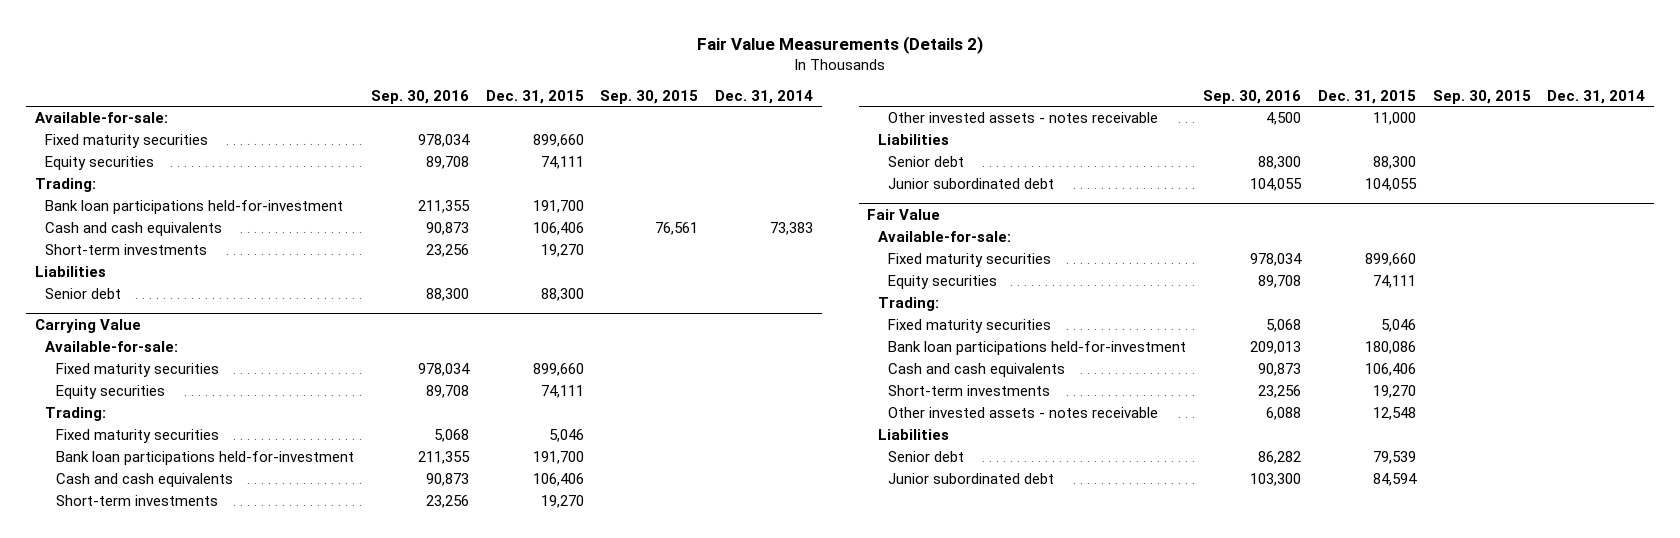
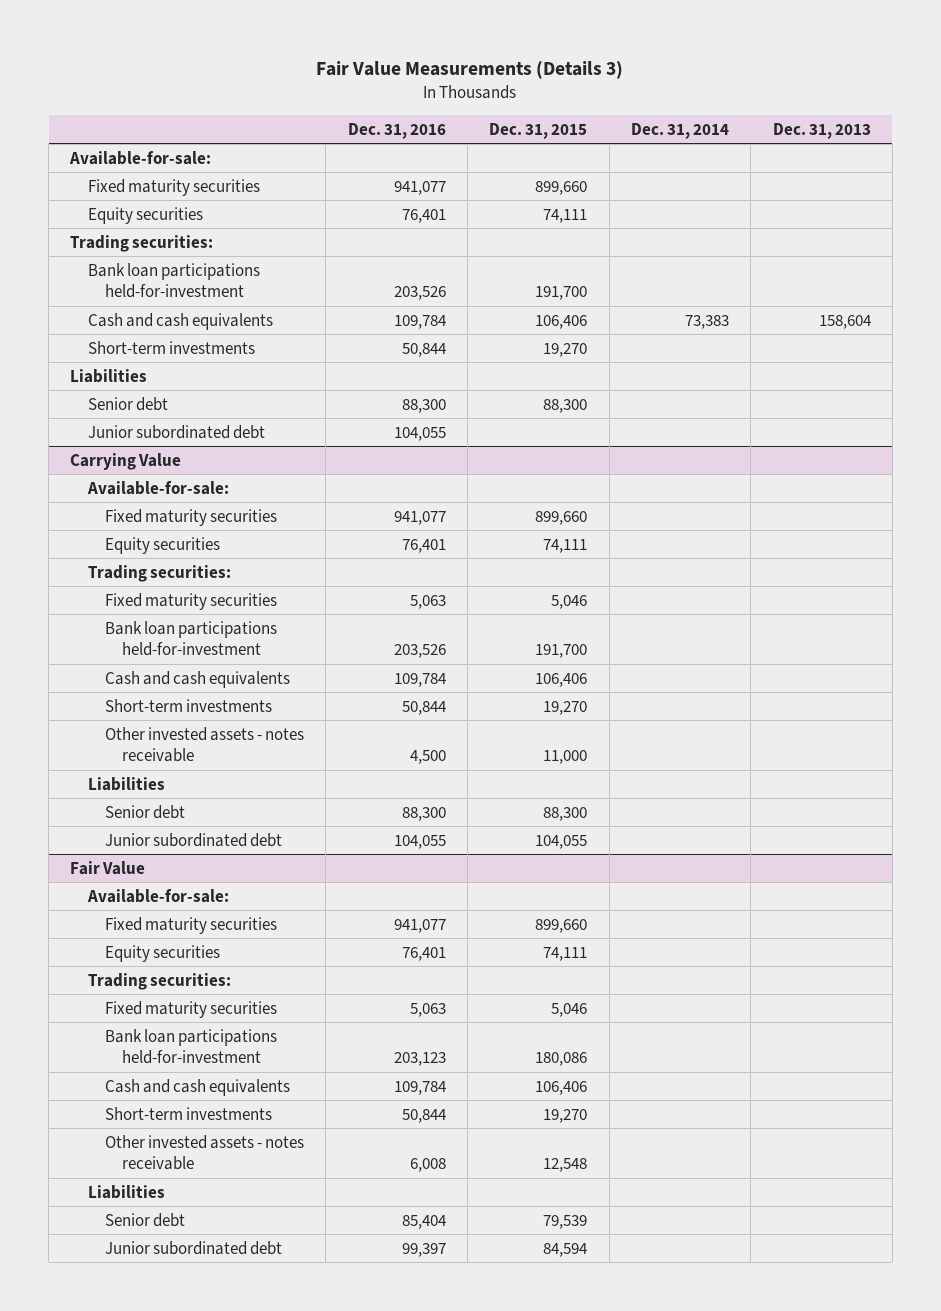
[697,35,984,54] Fair Value Measurements (Details 2) -> [316,60,624,79] Fair Value Measurements (Details 3)
[370,89,469,104] Sep. 30, 2016 -> none
[600,89,699,104] Sep. 30, 2015 -> none
none -> [347,122,446,139] Dec. 31, 2016
none -> [772,122,871,139] Dec. 31, 2013
[34,178,96,193] Trading: -> [70,234,214,252] Trading securities:
none -> [87,424,265,439] Junior subordinated debt
[45,407,107,422] Trading: -> [87,564,231,582] Trading securities:
[877,297,939,312] Trading: -> [87,972,231,990] Trading securities:

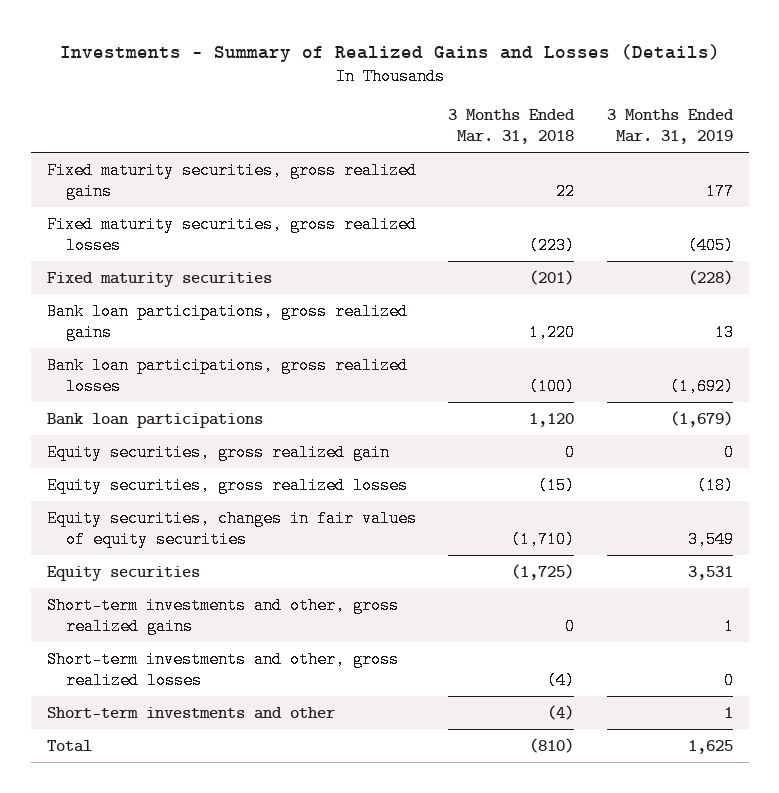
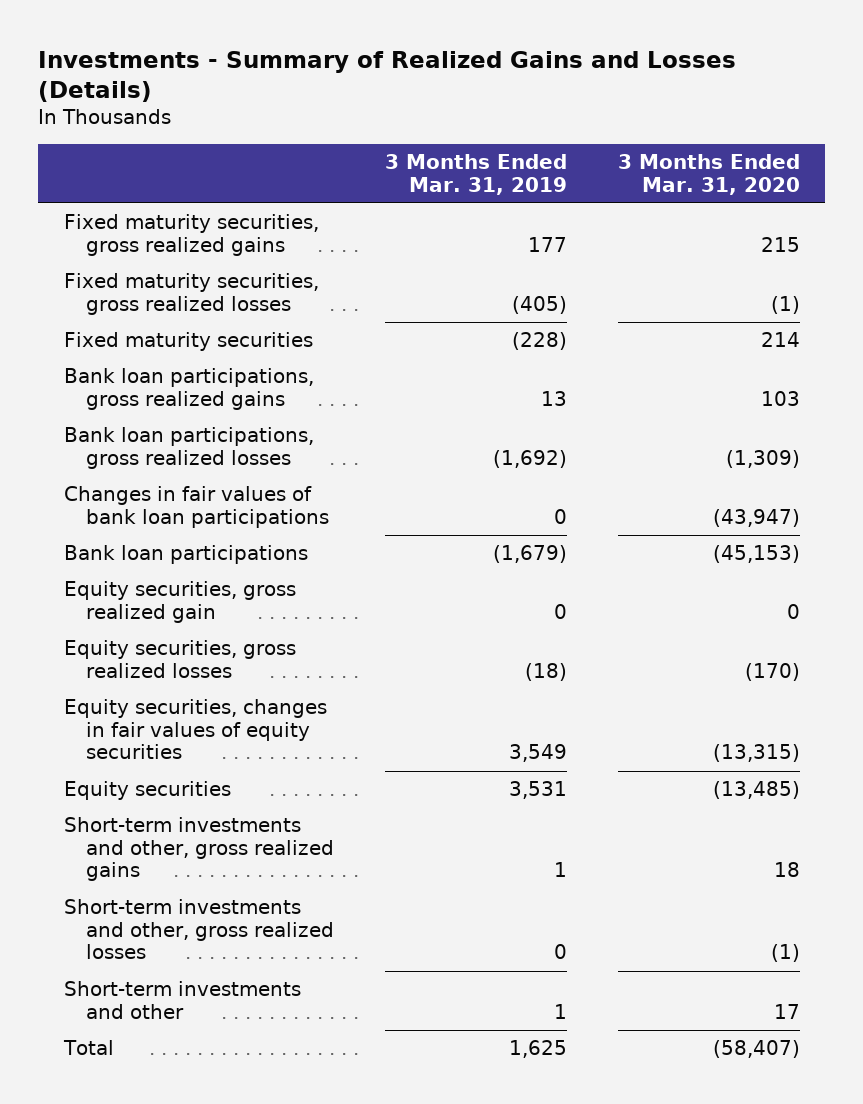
[448,109,576,145] 3 Months Ended Mar. 31, 2018 -> none
none -> [617,154,800,195] 3 Months Ended Mar. 31, 2020
none -> [63,486,329,528] Changes in fair values of bank loan participations

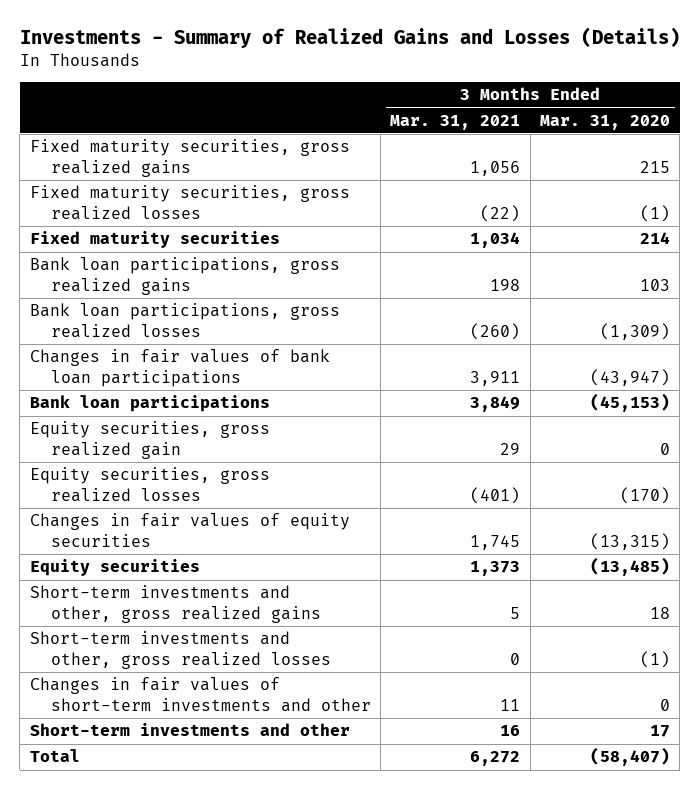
[384,154,567,195] 3 Months Ended Mar. 31, 2019 -> none
none -> [390,114,521,130] Mar. 31, 2021
[63,699,327,760] Equity securities, changes in fair values of equity securities -> [29,513,350,547] Changes in fair values of equity securities
none -> [29,677,371,712] Changes in fair values of short-term investments and other

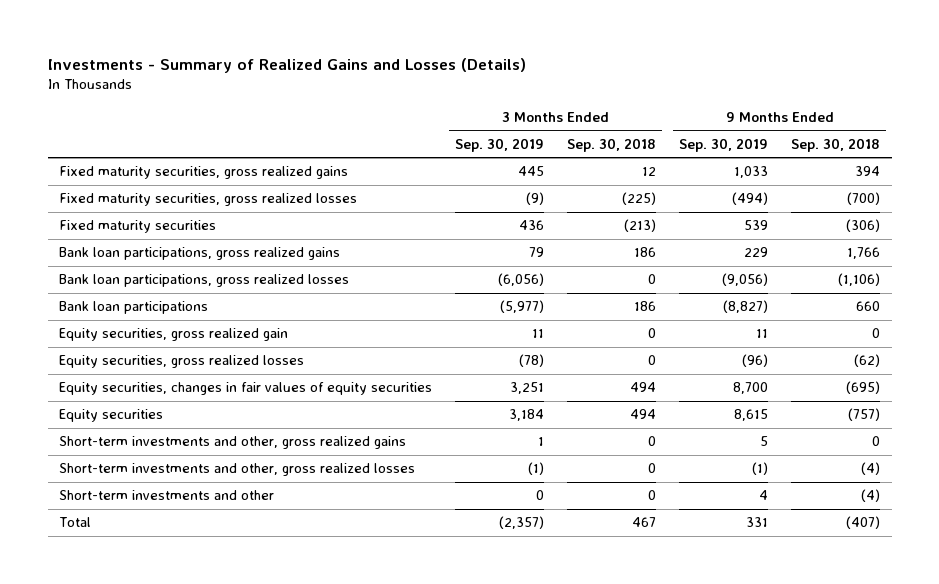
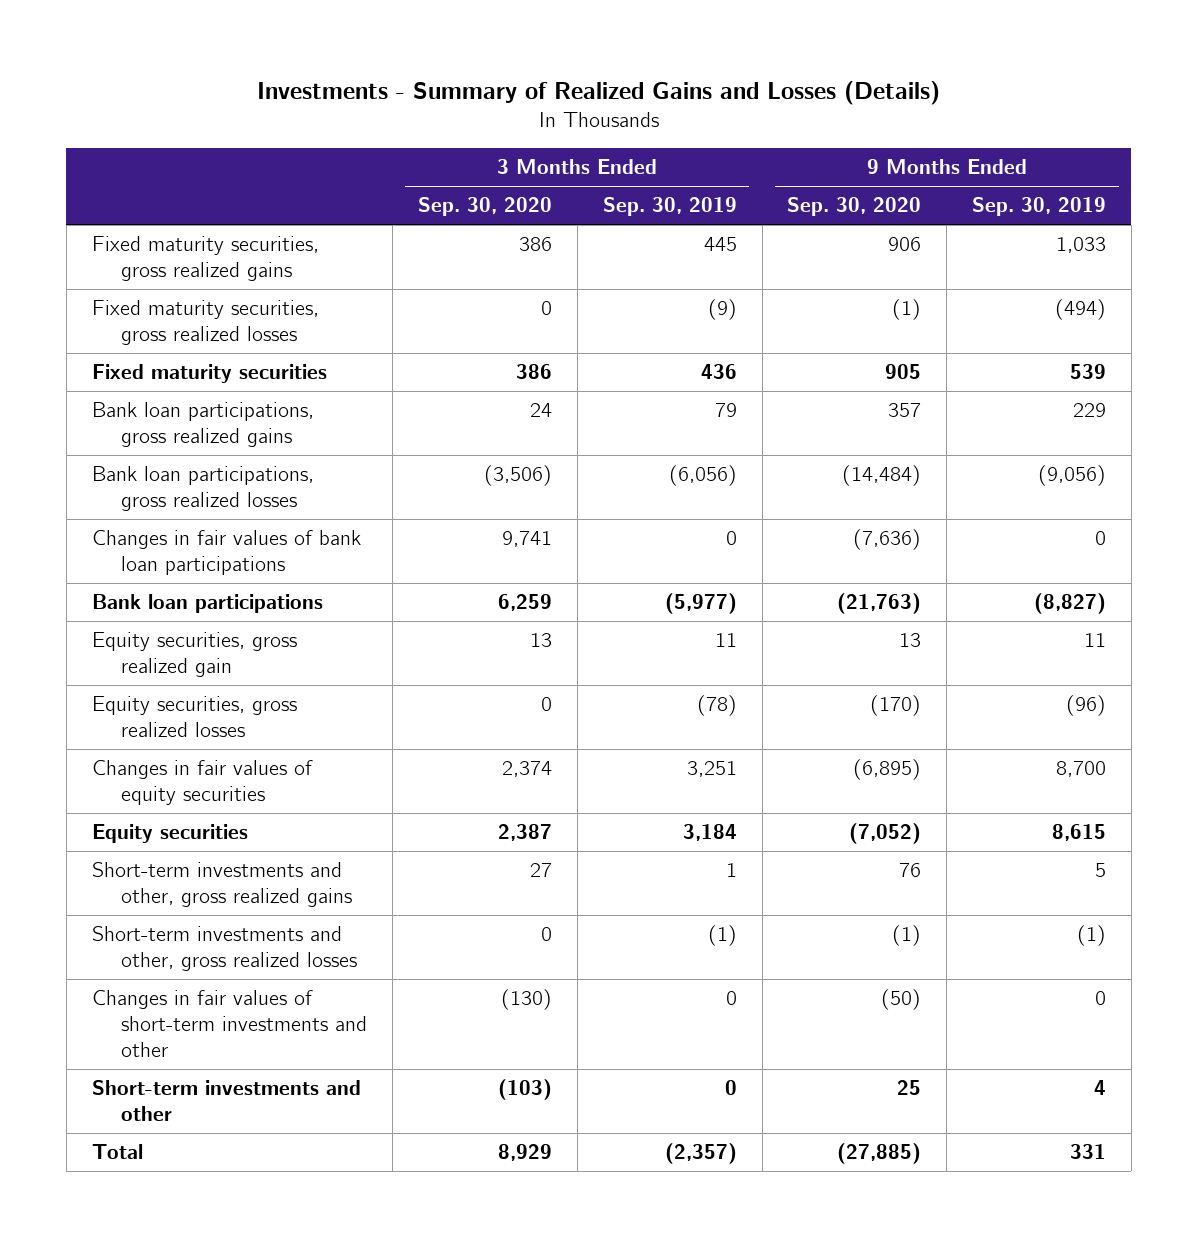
[567,137,657,152] Sep. 30, 2018 -> none
[791,137,881,152] Sep. 30, 2018 -> none
none -> [417,197,552,217] Sep. 30, 2020
none -> [787,197,922,217] Sep. 30, 2020
none -> [91,530,361,576] Changes in fair values of bank loan participations
[59,382,433,396] Equity securities, changes in fair values of equity securities -> [91,760,313,806] Changes in fair values of equity securities
none -> [91,990,368,1058] Changes in fair values of short-term investments and other

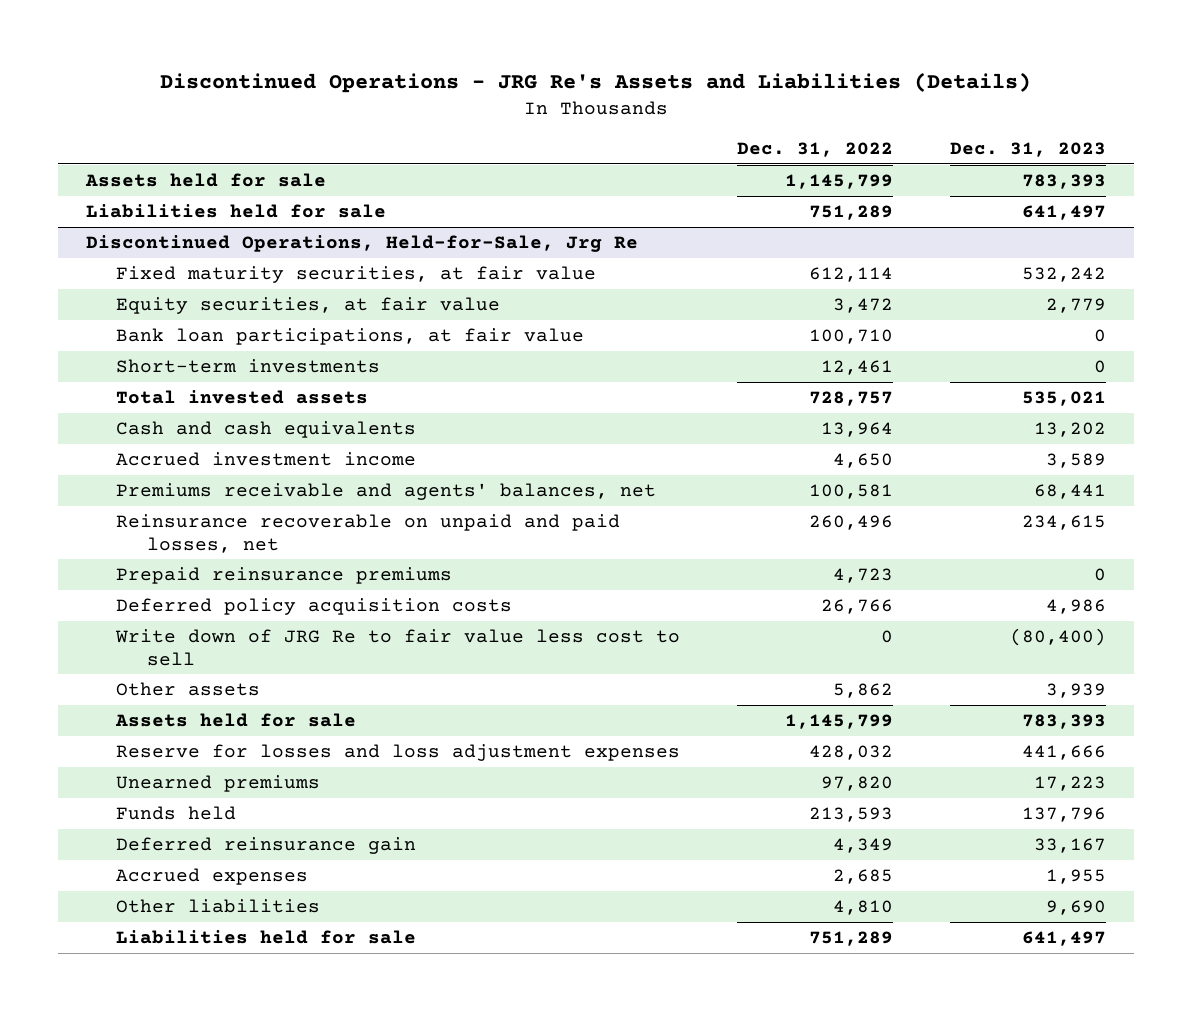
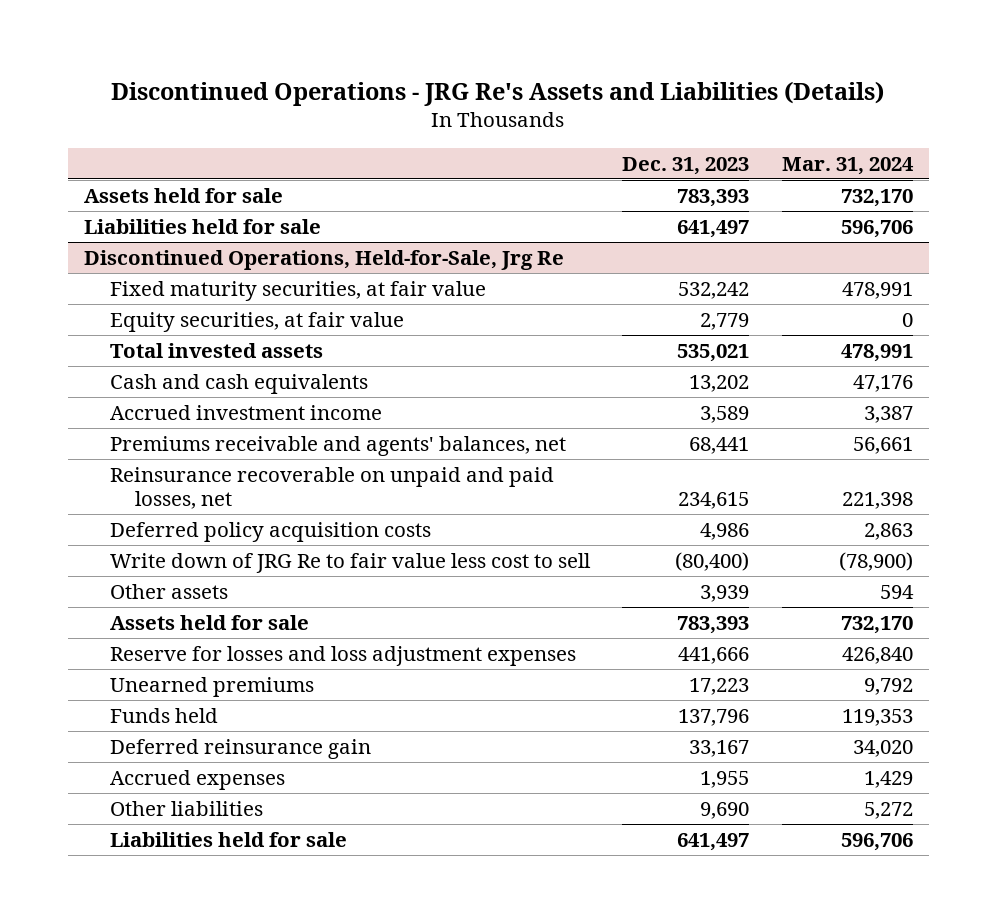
[737,141,894,157] Dec. 31, 2022 -> none
none -> [781,156,914,175] Mar. 31, 2024
[116,327,585,345] Bank loan participations, at fair value -> none
[116,358,381,373] Short-term investments -> none
[116,566,453,584] Prepaid reinsurance premiums -> none

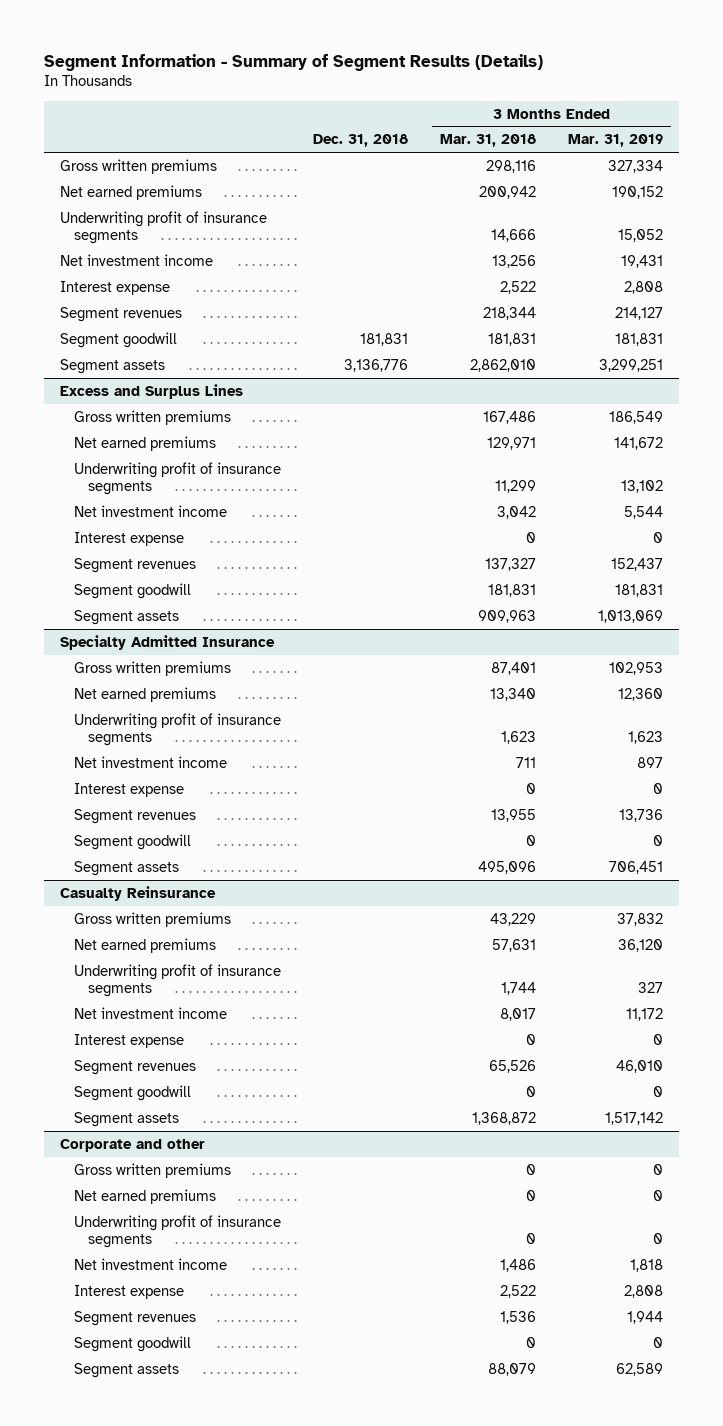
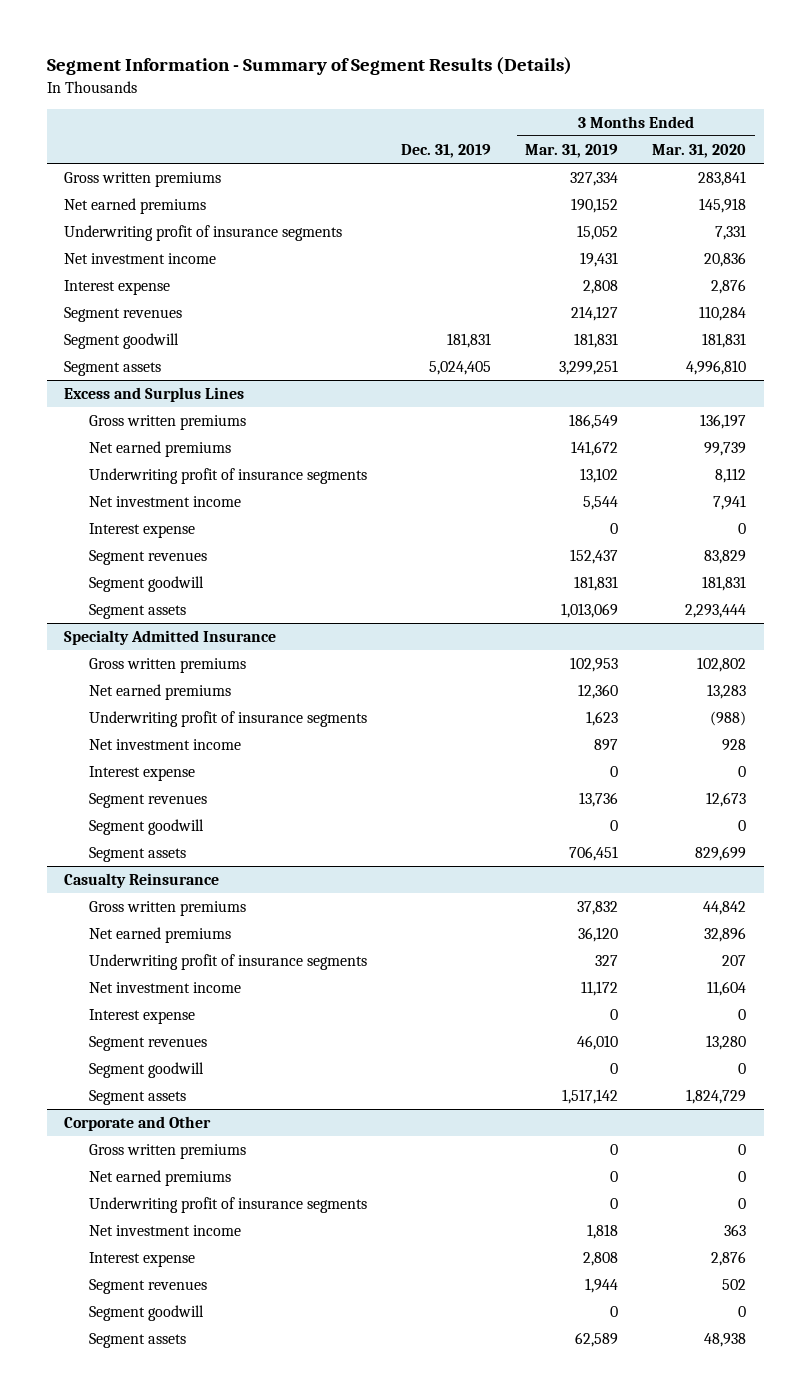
[312,134,408,148] Dec. 31, 2018 -> none
[440,134,537,148] Mar. 31, 2018 -> none
none -> [400,143,491,158] Dec. 31, 2019
none -> [652,143,747,158] Mar. 31, 2020
[60,1138,206,1152] Corporate and other -> [63,1115,211,1131] Corporate and Other

